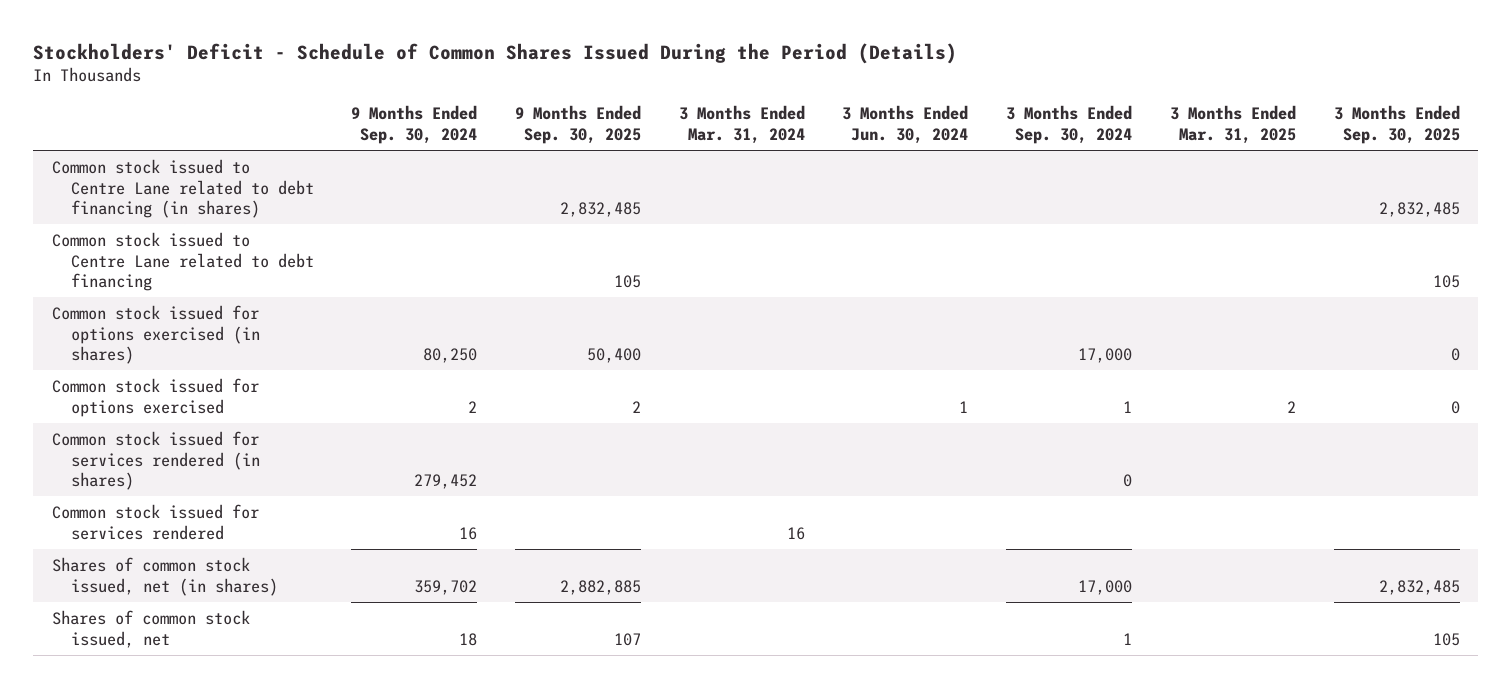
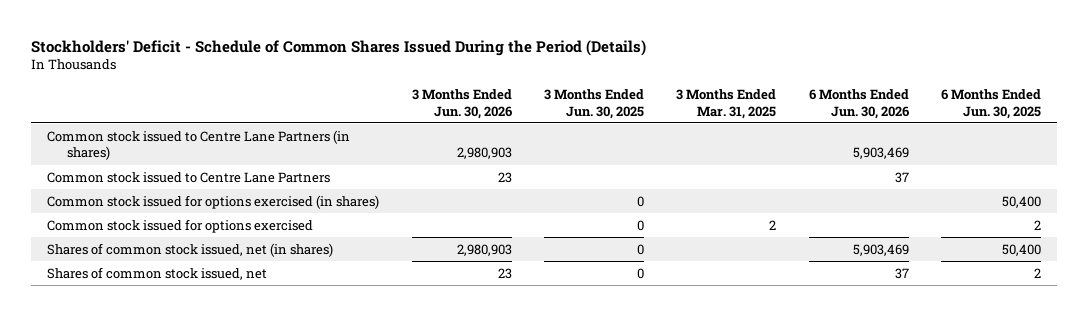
[351,105,478,144] 9 Months Ended Sep. 30, 2024 -> none
[515,105,642,144] 9 Months Ended Sep. 30, 2025 -> none
[678,105,805,144] 3 Months Ended Mar. 31, 2024 -> none
[842,105,969,144] 3 Months Ended Jun. 30, 2024 -> none
[1006,105,1133,144] 3 Months Ended Sep. 30, 2024 -> none
[1333,105,1460,144] 3 Months Ended Sep. 30, 2025 -> none
none -> [411,89,512,119] 3 Months Ended Jun. 30, 2026
none -> [544,89,645,119] 3 Months Ended Jun. 30, 2025
none -> [808,89,909,119] 6 Months Ended Jun. 30, 2026
none -> [941,89,1042,119] 6 Months Ended Jun. 30, 2025
[51,158,314,219] Common stock issued to Centre Lane related to debt financing (in shares) -> [47,129,351,161] Common stock issued to Centre Lane Partners (in shares)
[51,231,314,292] Common stock issued to Centre Lane related to debt financing -> [47,171,331,183] Common stock issued to Centre Lane Partners
[51,430,260,491] Common stock issued for services rendered (in shares) -> none
[51,503,259,540] Common stock issued for services rendered -> none

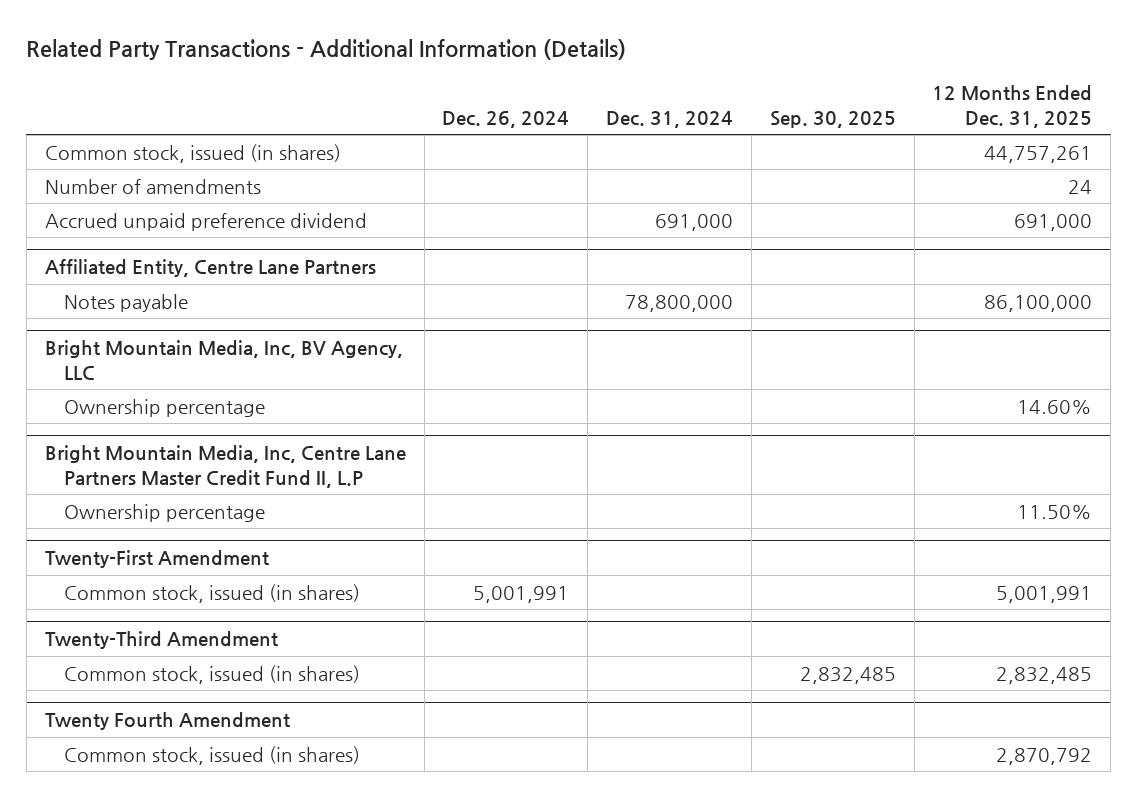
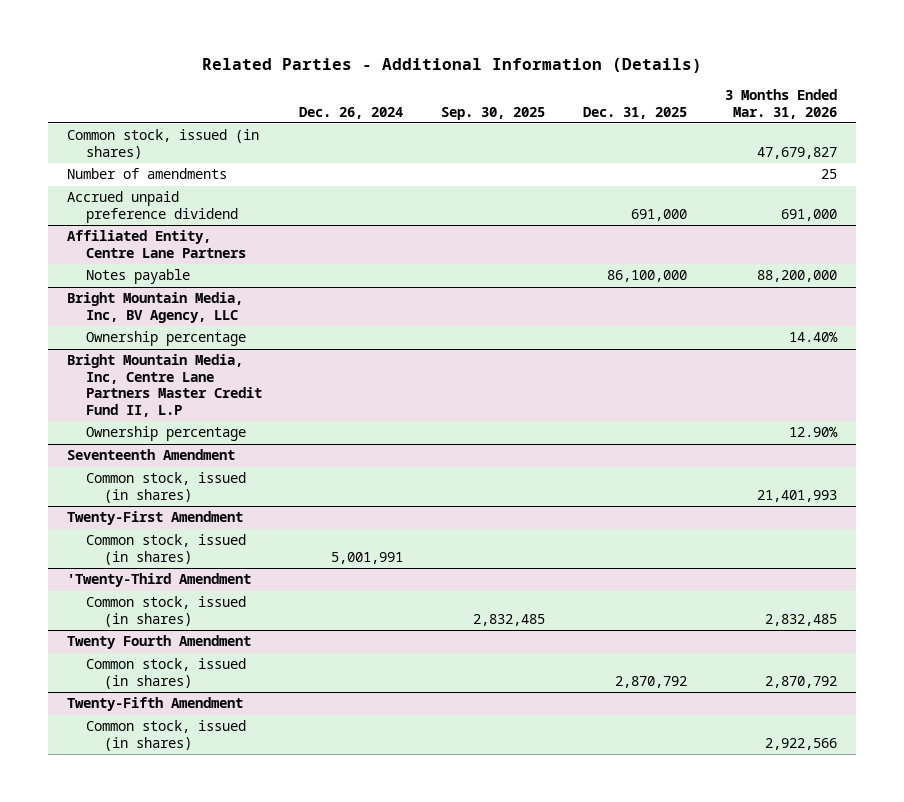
[26,39,627,61] Related Party Transactions - Additional Information (Details) -> [201,57,702,73] Related Parties - Additional Information (Details)
[606,111,734,129] Dec. 31, 2024 -> none
[932,85,1093,129] 12 Months Ended Dec. 31, 2025 -> none
none -> [582,106,687,119] Dec. 31, 2025
none -> [724,89,837,119] 3 Months Ended Mar. 31, 2026
none -> [66,449,235,461] Seventeenth Amendment
none -> [85,472,246,503] Common stock, issued (in shares)
[44,631,278,650] Twenty-Third Amendment -> [66,573,251,588] 'Twenty-Third Amendment
none -> [66,697,243,712] Twenty-Fifth Amendment
none -> [85,720,246,751] Common stock, issued (in shares)

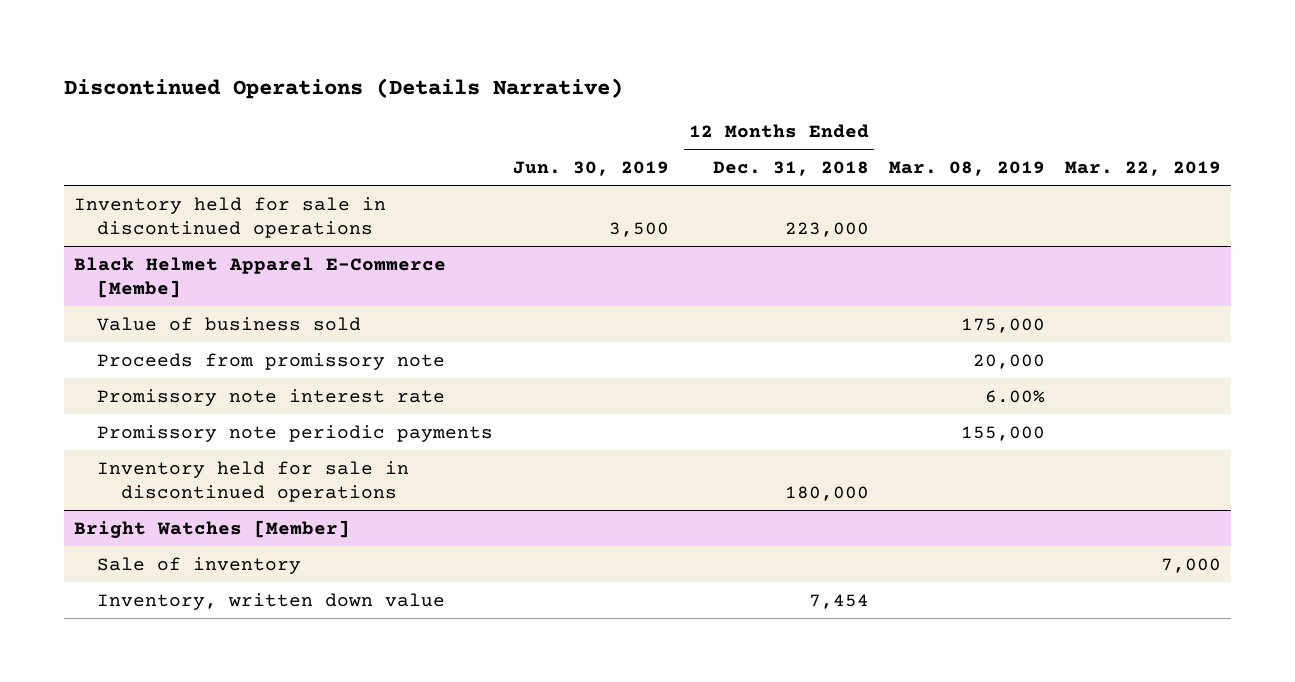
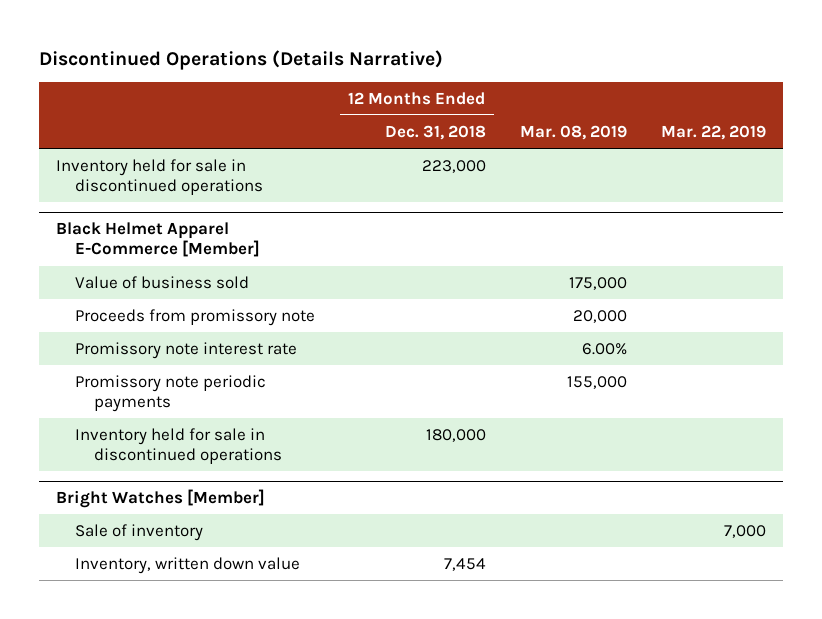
[513,160,670,176] Jun. 30, 2019 -> none
[73,256,446,298] Black Helmet Apparel E-Commerce [Membe] -> [55,222,260,258] Black Helmet Apparel E-Commerce [Member]

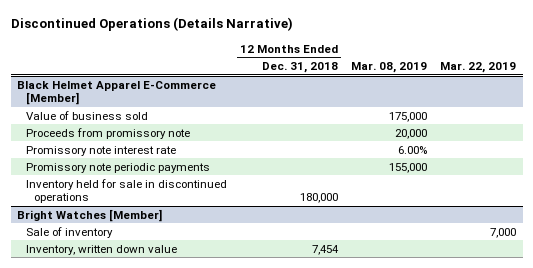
[55,158,263,196] Inventory held for sale in discontinued operations -> none

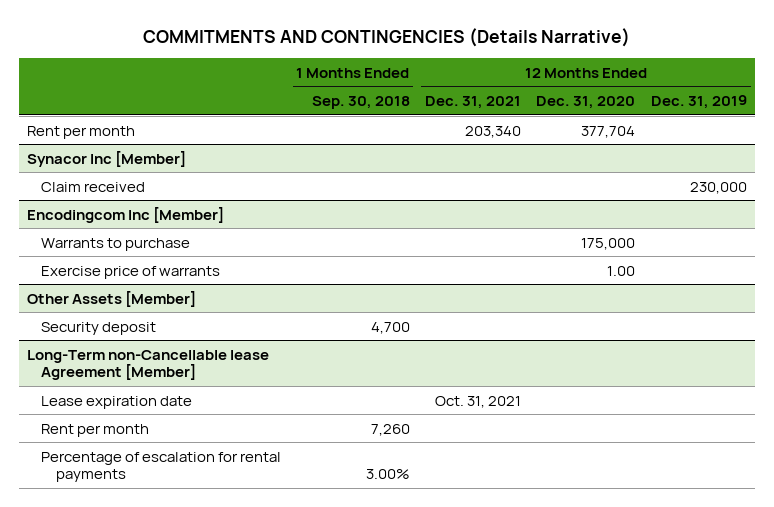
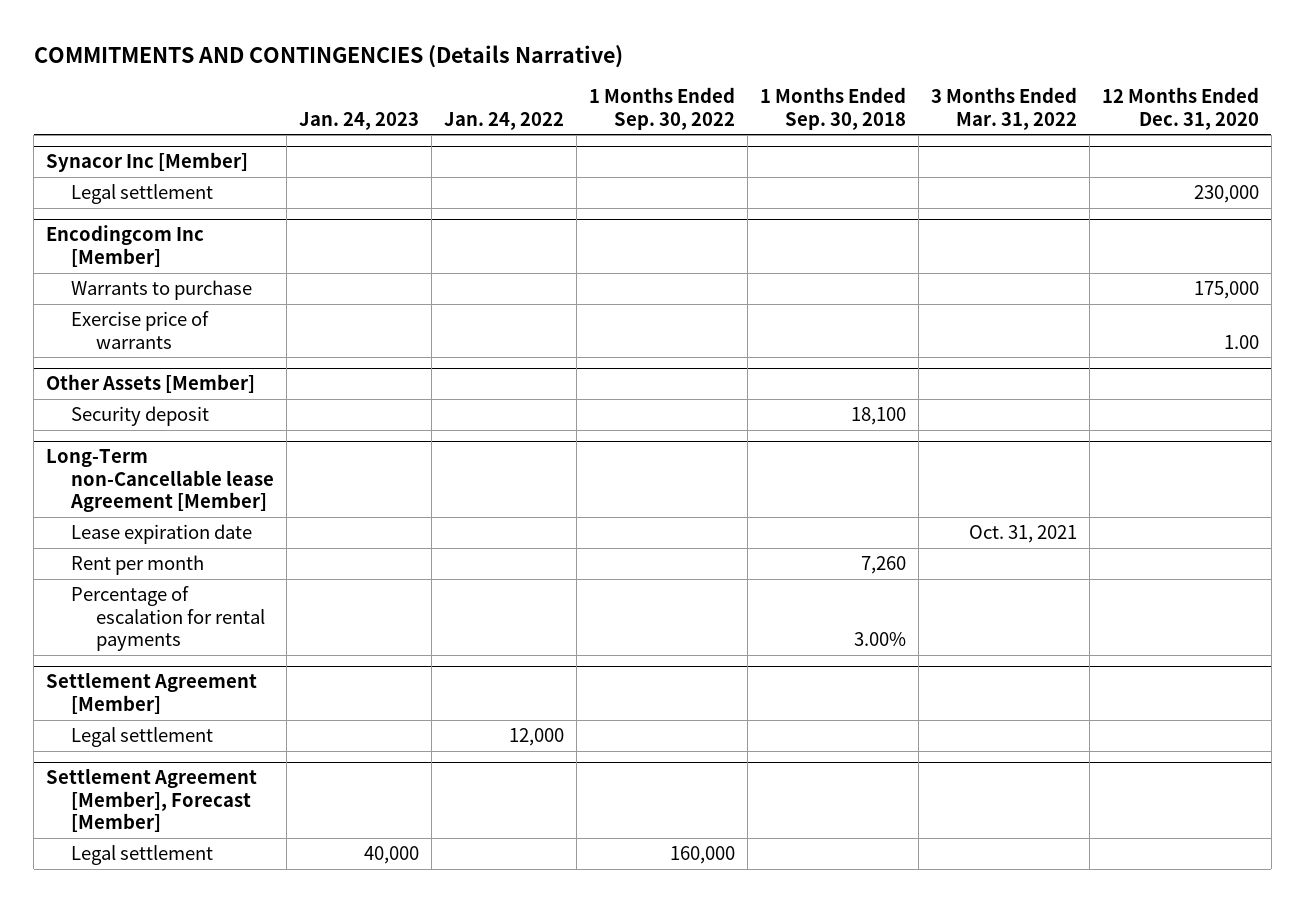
[424,96,521,110] Dec. 31, 2021 -> none
[650,95,747,110] Dec. 31, 2019 -> none
none -> [299,111,420,130] Jan. 24, 2023
none -> [444,111,565,130] Jan. 24, 2022
none -> [589,87,736,130] 1 Months Ended Sep. 30, 2022
none -> [930,87,1077,130] 3 Months Ended Mar. 31, 2022
[26,125,135,139] Rent per month -> none
[41,181,146,192] Claim received -> none
none -> [71,184,214,205] Legal settlement
[370,321,410,334] 4,700 -> [851,407,907,426] 18,100
none -> [46,672,258,714] Settlement Agreement [Member]
none -> [71,727,214,748] Legal settlement
none -> [46,768,258,833] Settlement Agreement [Member], Forecast [Member]
none -> [71,845,214,866] Legal settlement

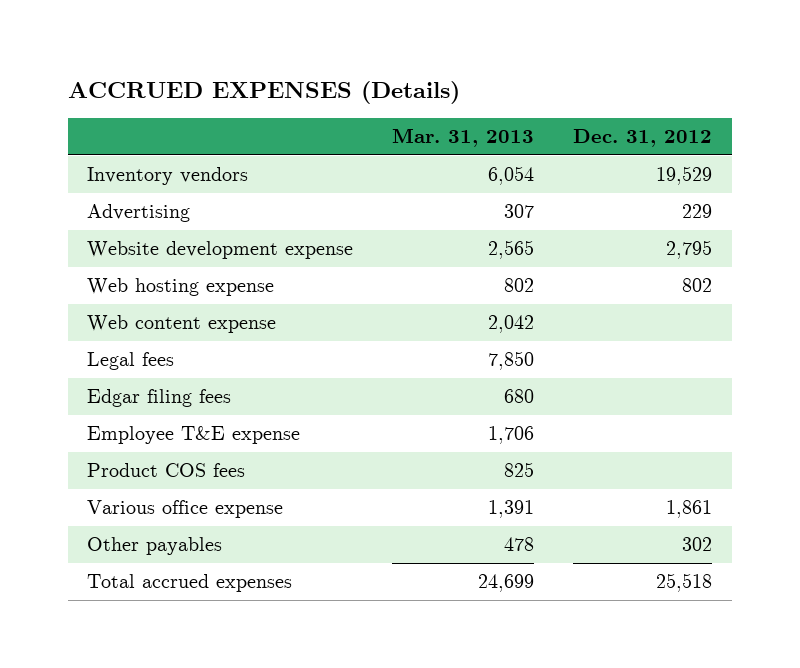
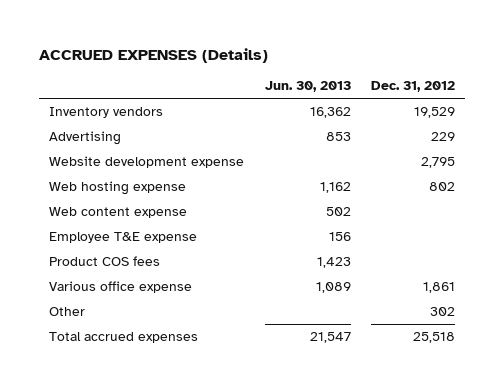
[392,128,535,148] Mar. 31, 2013 -> none
none -> [264,81,351,93] Jun. 30, 2013
[87,352,175,371] Legal fees -> none
[87,389,232,408] Edgar filing fees -> none
[87,537,223,556] Other payables -> [49,306,86,316] Other

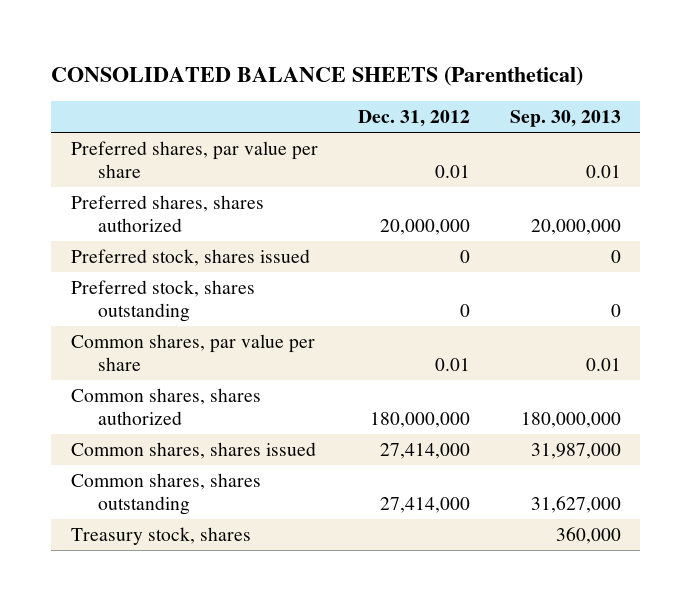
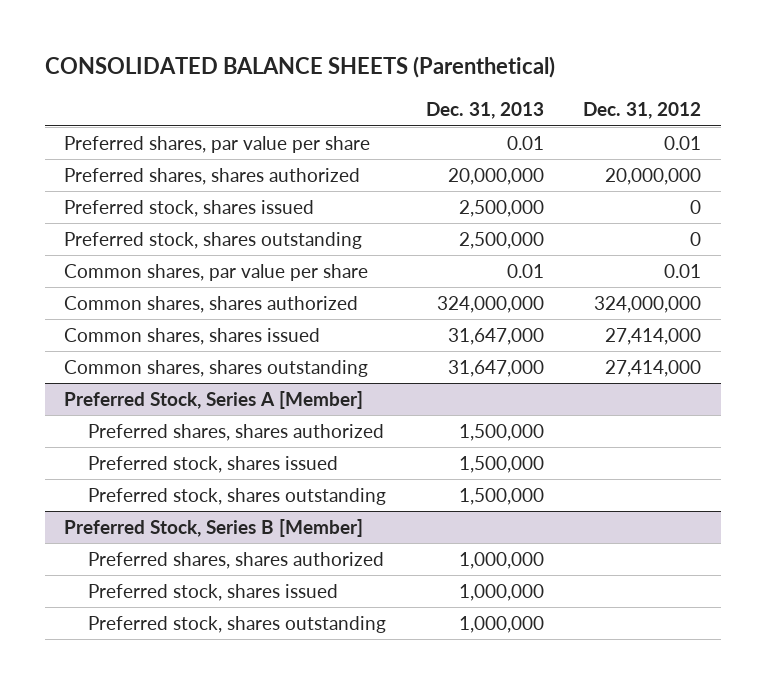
[509,109,621,127] Sep. 30, 2013 -> none
none -> [425,102,544,120] Dec. 31, 2013
[369,411,470,428] 180,000,000 -> [594,296,702,314] 324,000,000
[71,527,252,546] Treasury stock, shares -> none
none -> [64,391,364,410] Preferred Stock, Series A [Member]
none -> [88,424,385,442] Preferred shares, shares authorized
none -> [88,456,339,474] Preferred stock, shares issued
none -> [88,488,387,506] Preferred stock, shares outstanding
none -> [64,519,364,538] Preferred Stock, Series B [Member]
none -> [88,552,385,570] Preferred shares, shares authorized
none -> [88,584,339,602] Preferred stock, shares issued
none -> [88,616,387,634] Preferred stock, shares outstanding

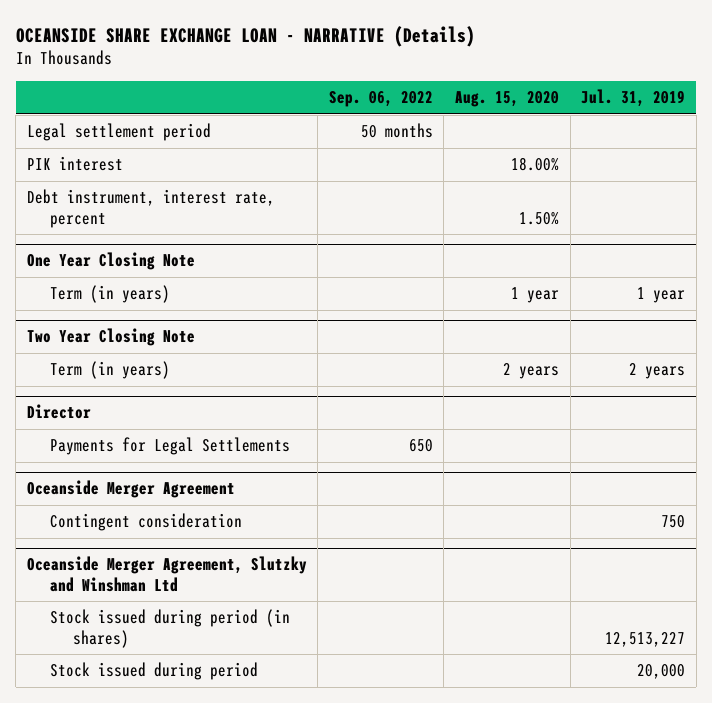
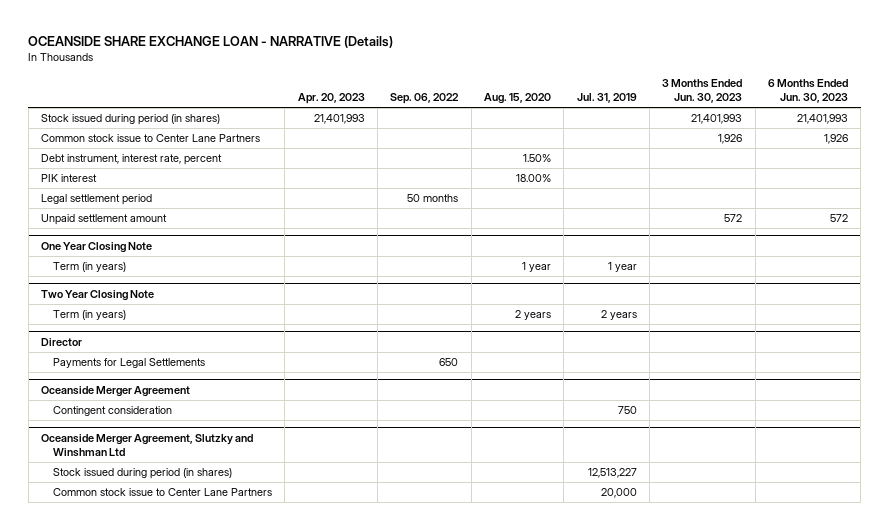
none -> [297,93,365,105] Apr. 20, 2023
none -> [662,78,743,104] 3 Months Ended Jun. 30, 2023
none -> [768,78,849,104] 6 Months Ended Jun. 30, 2023
none -> [41,114,221,126] Stock issued during period (in shares)
none -> [41,134,261,143] Common stock issue to Center Lane Partners
[26,156,123,172] PIK interest -> [41,174,98,183] PIK interest
[26,123,211,142] Legal settlement period -> [41,194,153,206] Legal settlement period
none -> [41,214,168,226] Unpaid settlement amount
[49,662,258,681] Stock issued during period -> [53,488,273,497] Common stock issue to Center Lane Partners

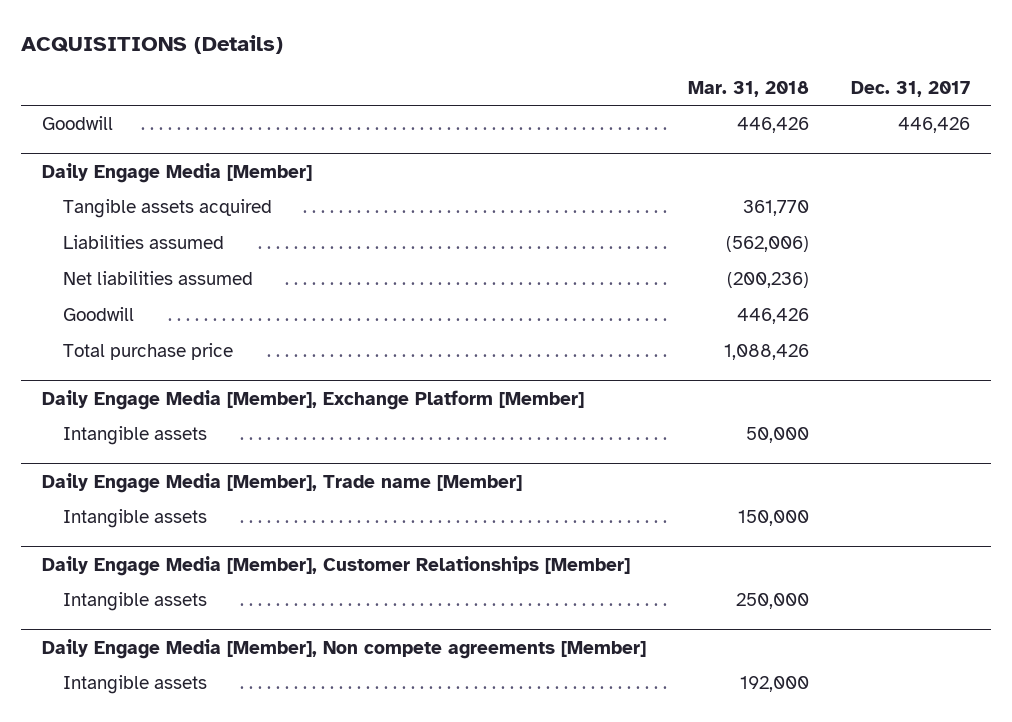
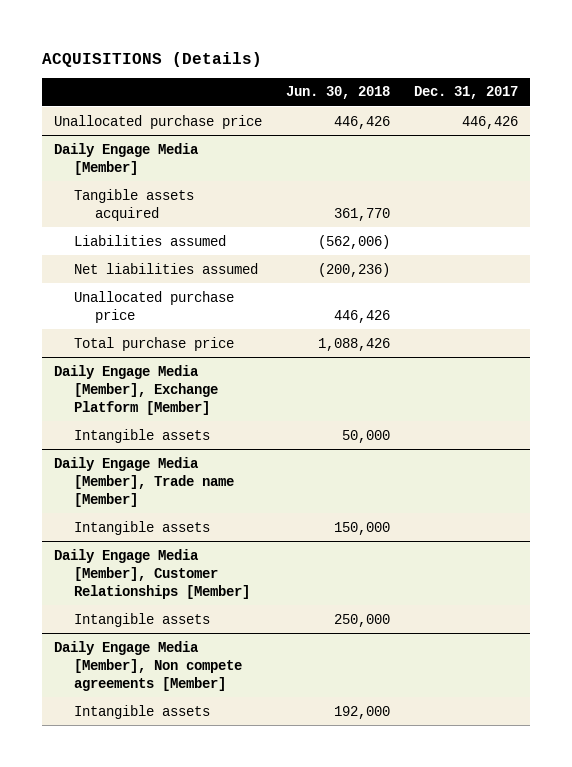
[688,80,810,97] Mar. 31, 2018 -> none
none -> [286,86,391,100] Jun. 30, 2018
[42,116,114,131] Goodwill -> [54,114,263,129] Unallocated purchase price
[62,307,134,322] Goodwill -> [74,290,235,323] Unallocated purchase price

